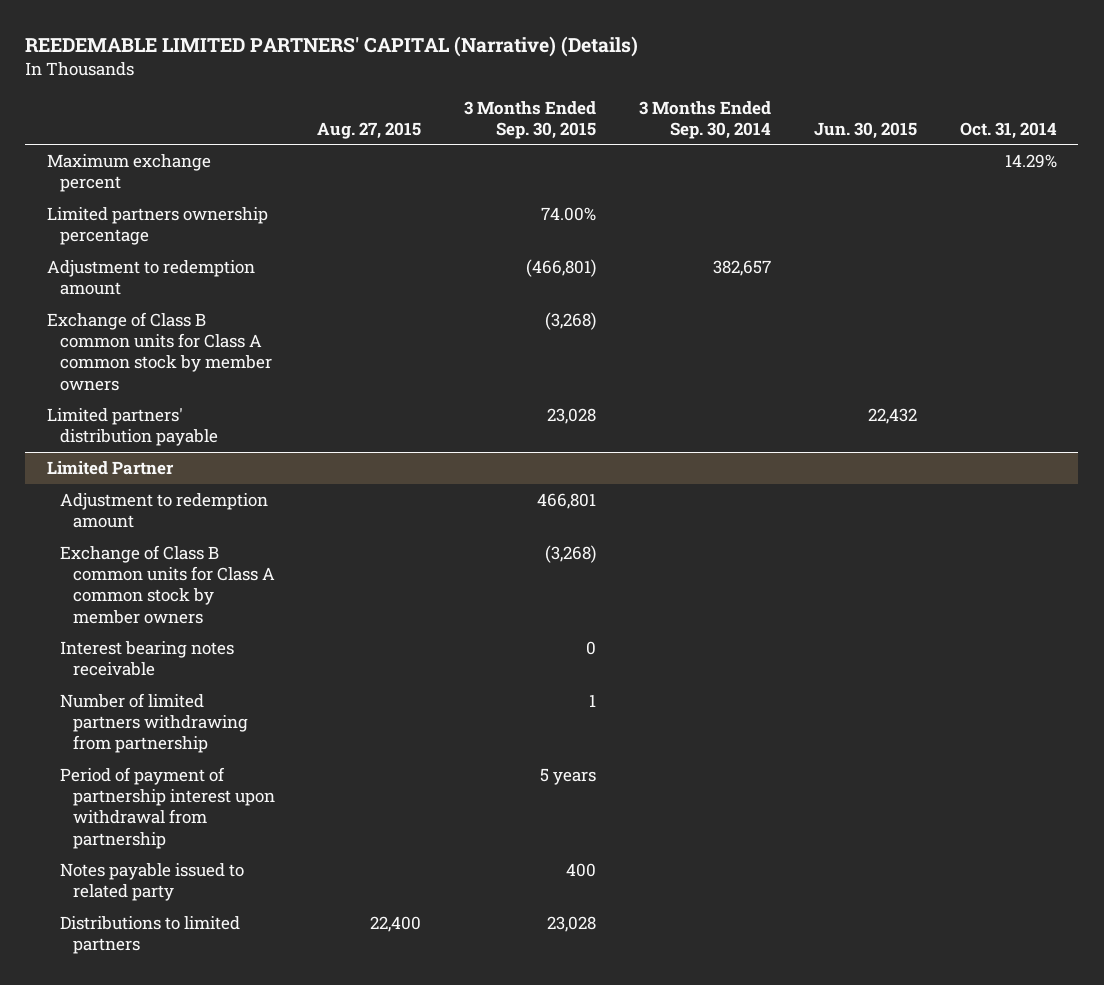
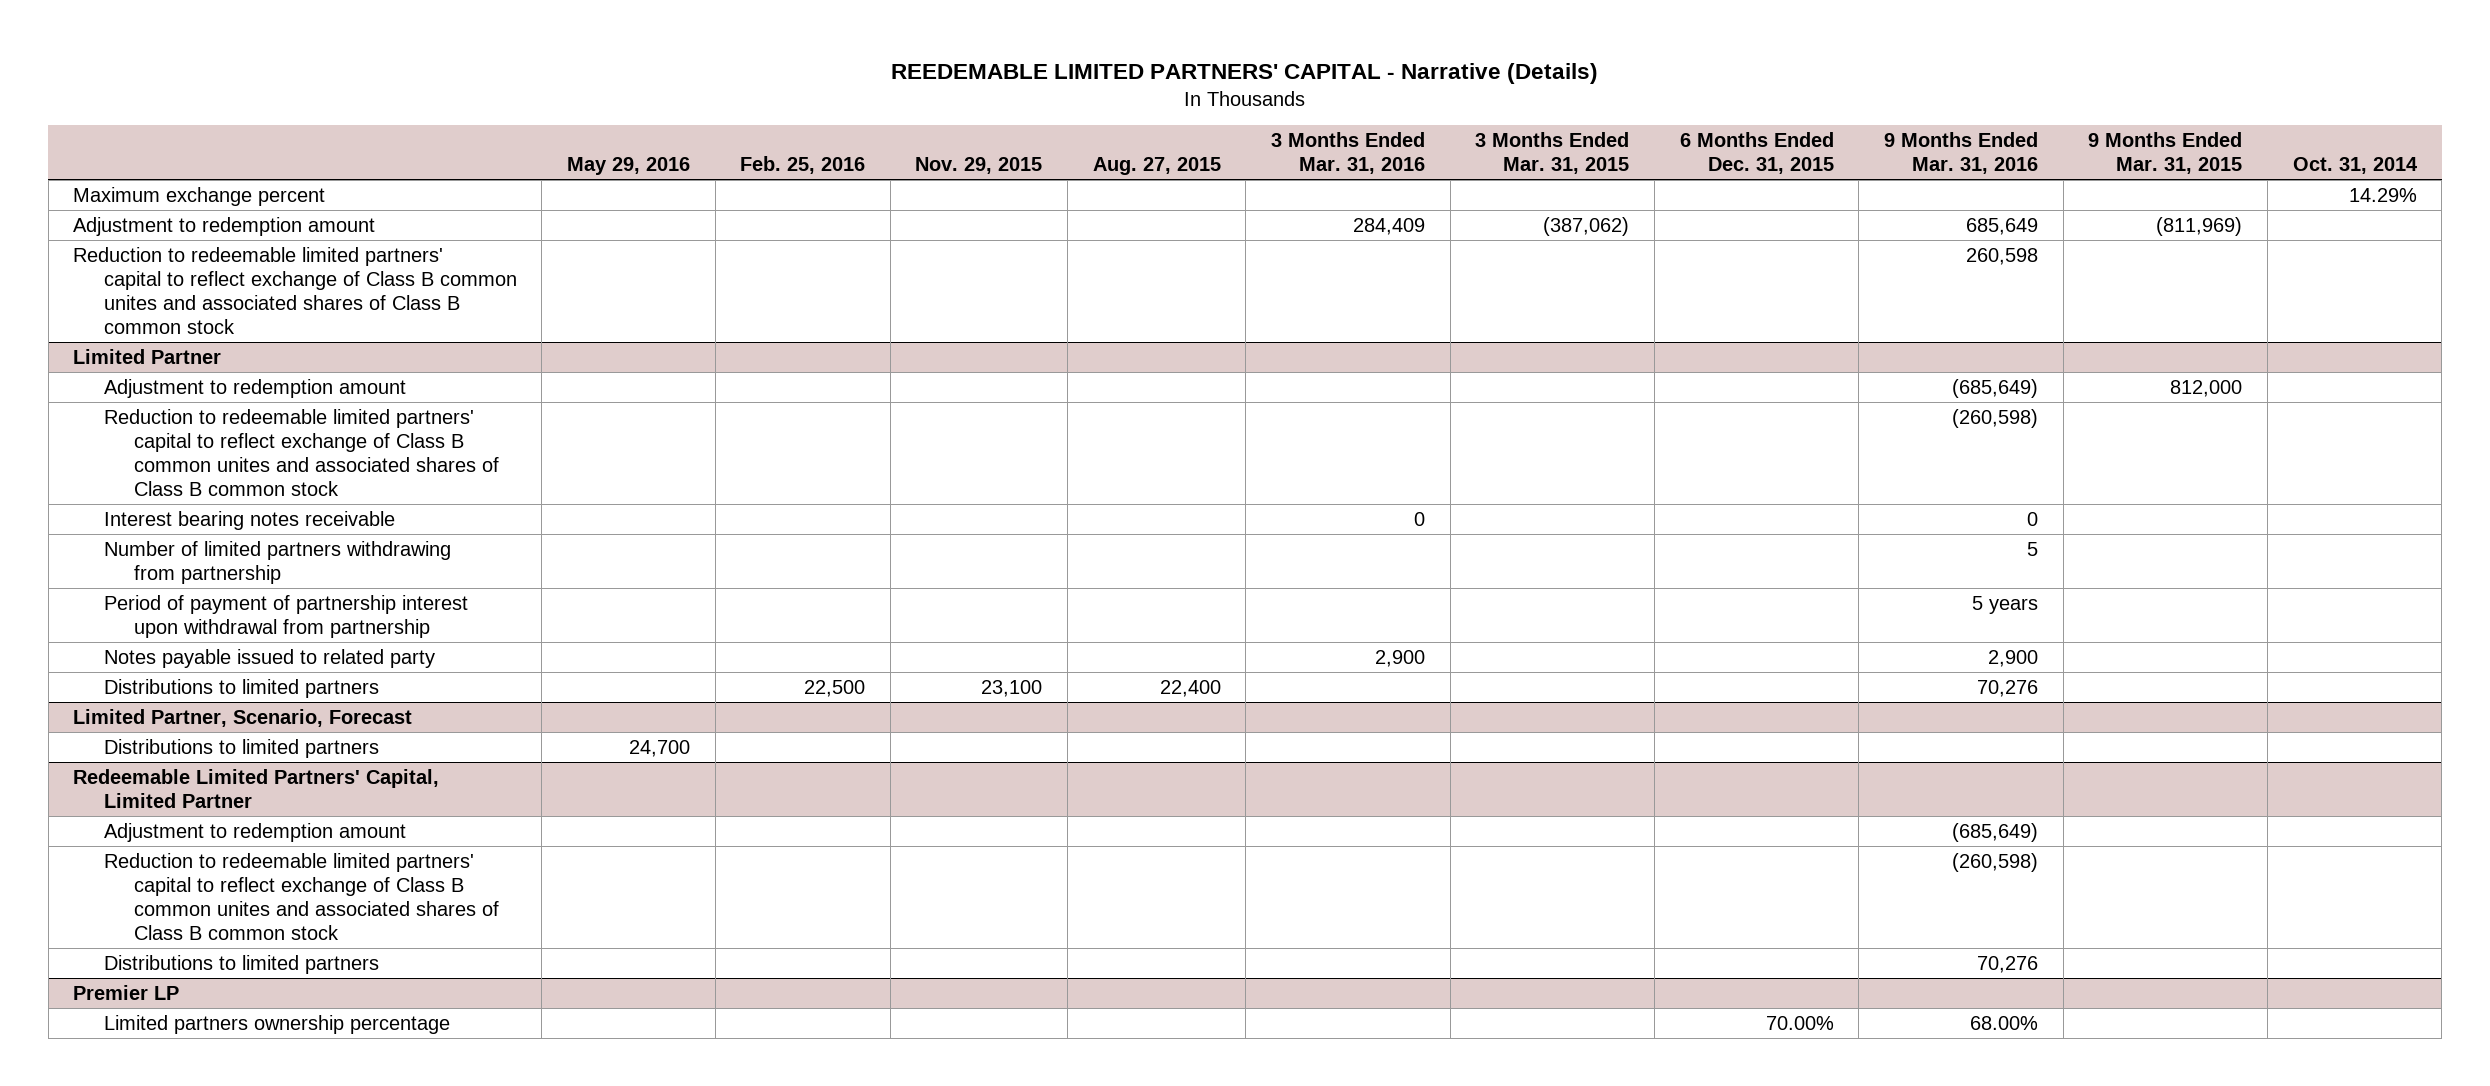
[25,35,639,57] REEDEMABLE LIMITED PARTNERS' CAPITAL (Narrative) (Details) -> [890,62,1598,84] REEDEMABLE LIMITED PARTNERS' CAPITAL - Narrative (Details)
[464,100,597,139] 3 Months Ended Sep. 30, 2015 -> none
[639,100,772,139] 3 Months Ended Sep. 30, 2014 -> none
[814,121,918,139] Jun. 30, 2015 -> none
none -> [566,156,690,175] May 29, 2016
none -> [740,155,866,174] Feb. 25, 2016
none -> [915,156,1043,174] Nov. 29, 2015
none -> [1271,132,1426,174] 3 Months Ended Mar. 31, 2016
none -> [1475,132,1630,174] 3 Months Ended Mar. 31, 2015
none -> [1679,132,1834,174] 6 Months Ended Dec. 31, 2015
none -> [1883,132,2038,174] 9 Months Ended Mar. 31, 2016
none -> [2088,132,2243,174] 9 Months Ended Mar. 31, 2015
[46,206,268,246] Limited partners ownership percentage -> none
[46,407,218,447] Limited partners' distribution payable -> none
[46,311,272,391] Exchange of Class B common units for Class A common stock by member owners -> [73,246,517,334] Reduction to redeemable limited partners' capital to reflect exchange of Class B common unites and associated shares of Class B common stock
[59,544,275,624] Exchange of Class B common units for Class A common stock by member owners -> [103,408,499,496] Reduction to redeemable limited partners' capital to reflect exchange of Class B common unites and associated shares of Class B common stock
none -> [73,708,413,727] Limited Partner, Scenario, Forecast
none -> [103,738,379,758] Distributions to limited partners
none -> [73,768,440,808] Redeemable Limited Partners' Capital, Limited Partner
none -> [103,822,406,842] Adjustment to redemption amount
none -> [103,852,499,940] Reduction to redeemable limited partners' capital to reflect exchange of Class B common unites and associated shares of Class B common stock
none -> [103,954,379,974] Distributions to limited partners
none -> [73,984,180,1000] Premier LP
none -> [103,1014,450,1034] Limited partners ownership percentage

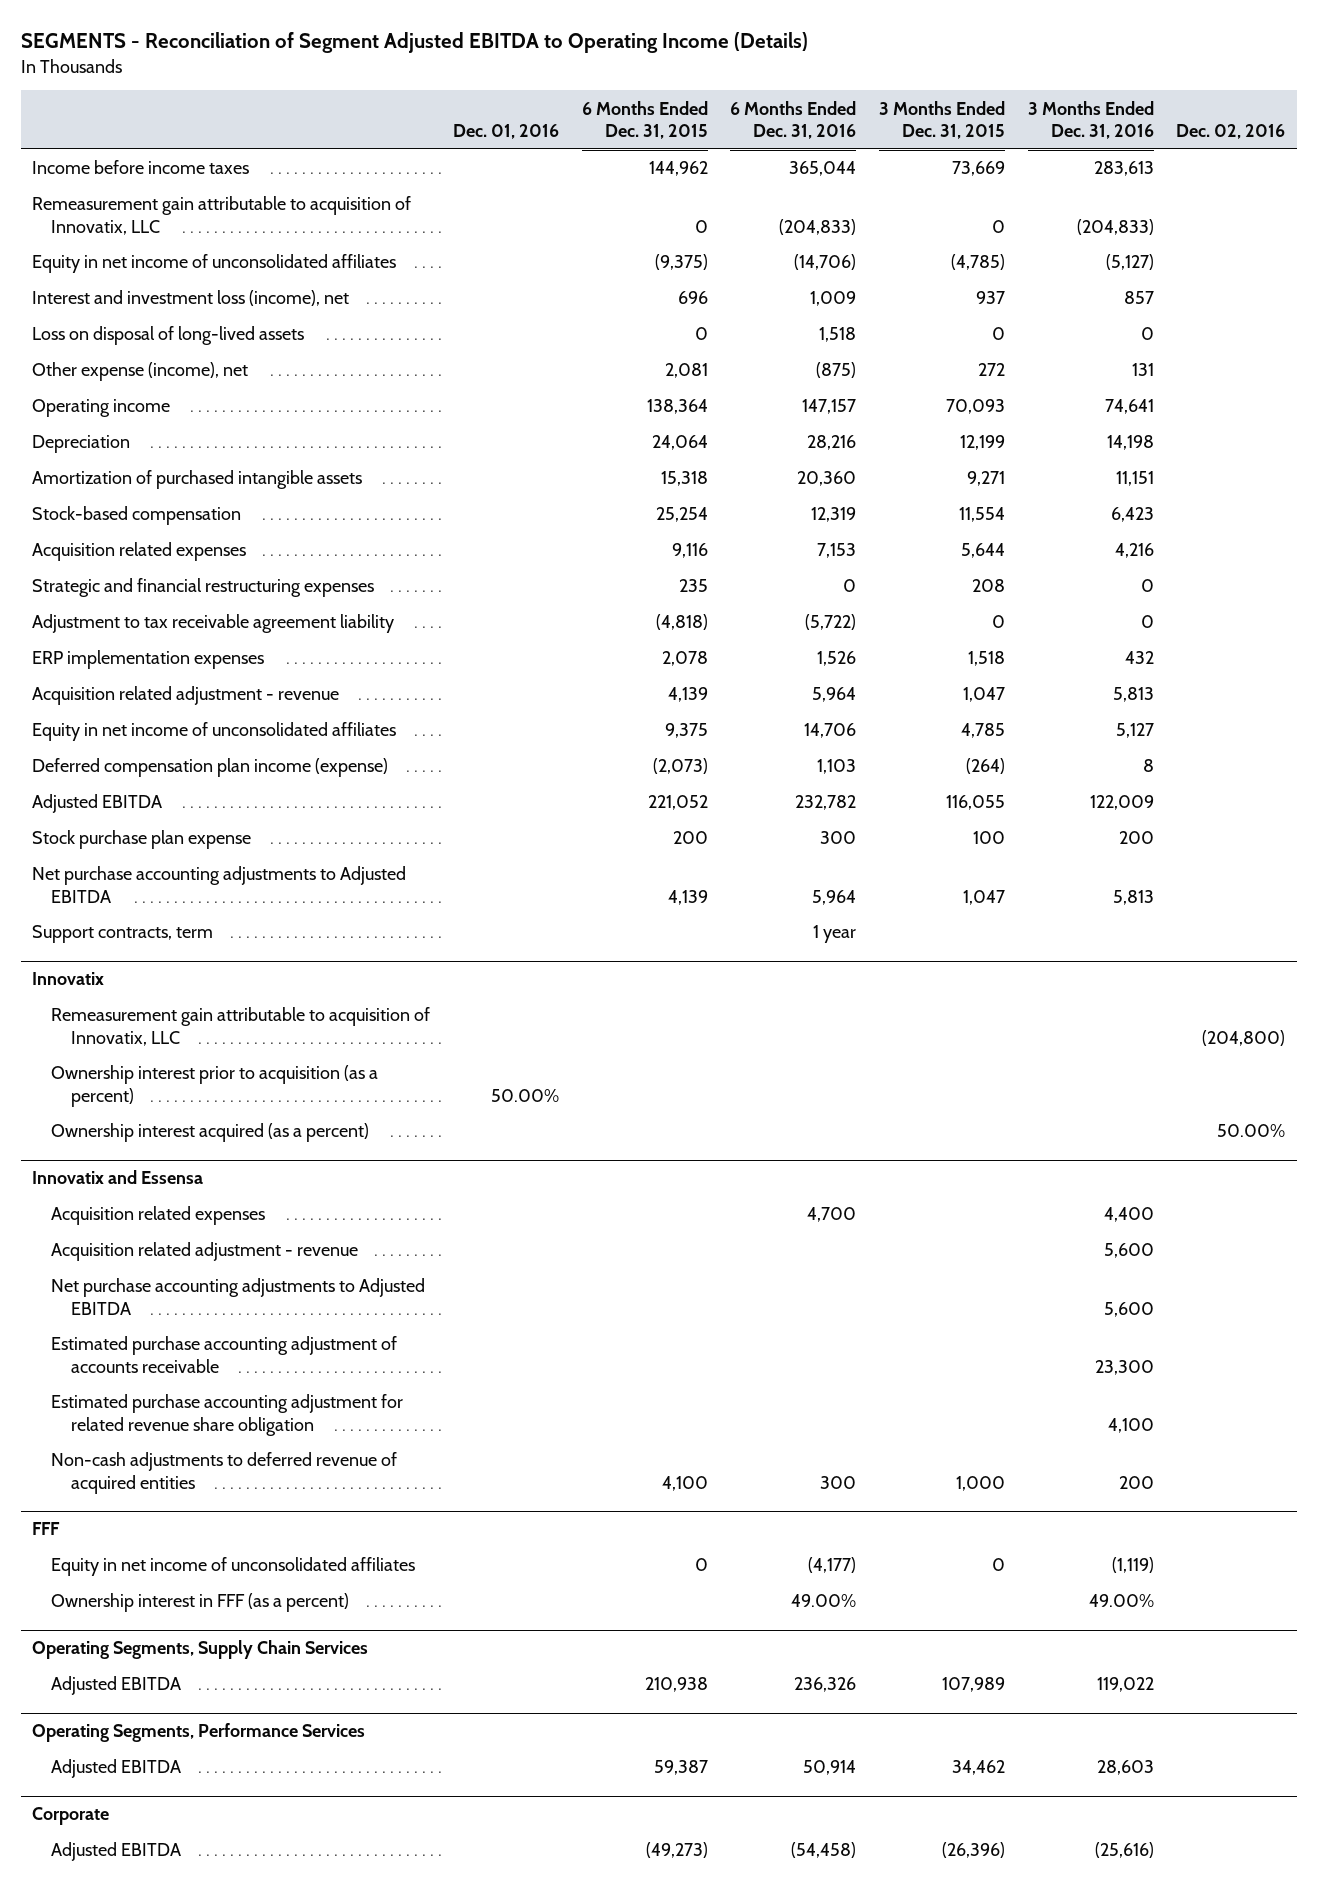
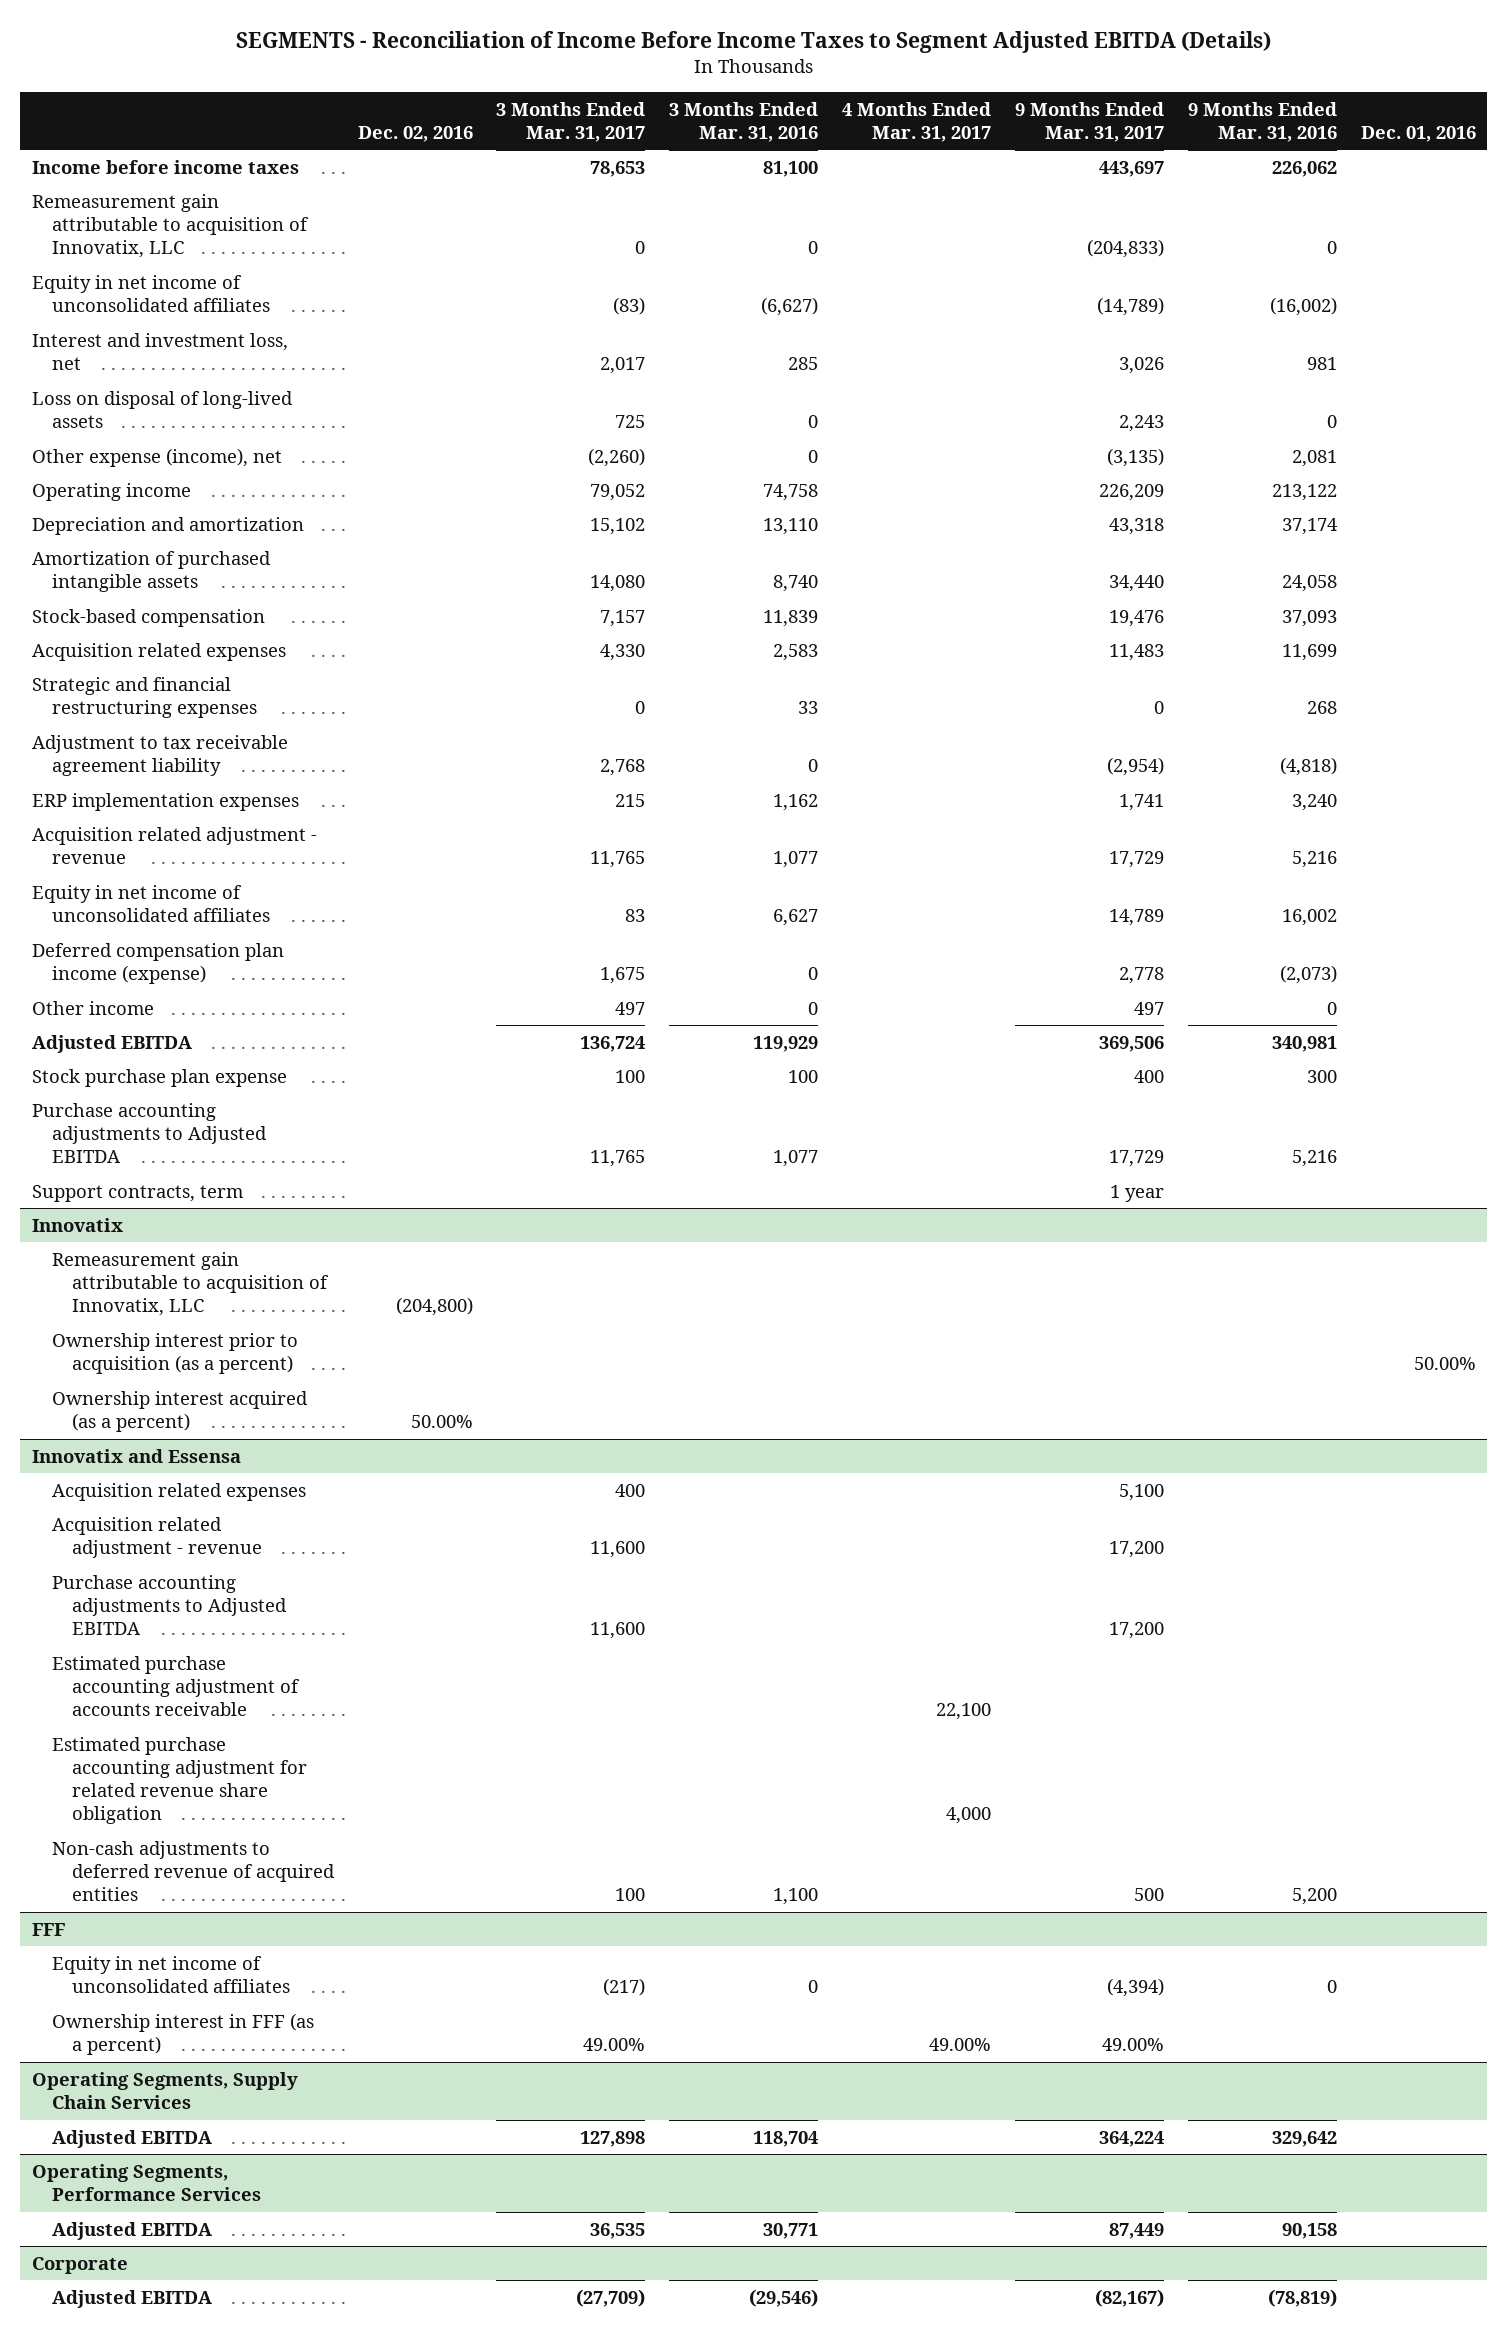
[20,32,808,54] SEGMENTS - Reconciliation of Segment Adjusted EBITDA to Operating Income (Details) -> [235,31,1271,54] SEGMENTS - Reconciliation of Income Before Income Taxes to Segment Adjusted EBITDA (Details)
[581,100,708,139] 6 Months Ended Dec. 31, 2015 -> none
[730,100,857,139] 6 Months Ended Dec. 31, 2016 -> none
[879,100,1006,139] 3 Months Ended Dec. 31, 2015 -> none
[1027,100,1154,139] 3 Months Ended Dec. 31, 2016 -> none
none -> [496,101,646,142] 3 Months Ended Mar. 31, 2017
none -> [669,101,819,142] 3 Months Ended Mar. 31, 2016
none -> [842,101,992,142] 4 Months Ended Mar. 31, 2017
none -> [1014,101,1164,142] 9 Months Ended Mar. 31, 2017
none -> [1187,101,1337,142] 9 Months Ended Mar. 31, 2016
[31,290,349,307] Interest and investment loss (income), net -> [31,332,288,371] Interest and investment loss, net
[31,435,130,454] Depreciation -> [31,516,304,535] Depreciation and amortization
none -> [31,1000,154,1015] Other income
[31,866,406,903] Net purchase accounting adjustments to Adjusted EBITDA -> [31,1102,267,1164] Purchase accounting adjustments to Adjusted EBITDA
[51,1278,426,1315] Net purchase accounting adjustments to Adjusted EBITDA -> [51,1574,287,1636] Purchase accounting adjustments to Adjusted EBITDA

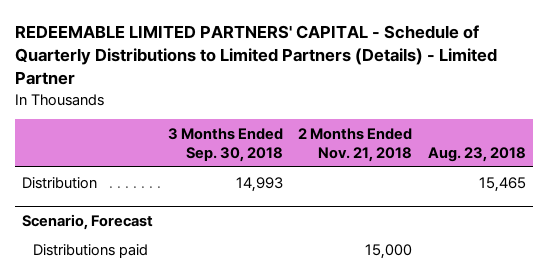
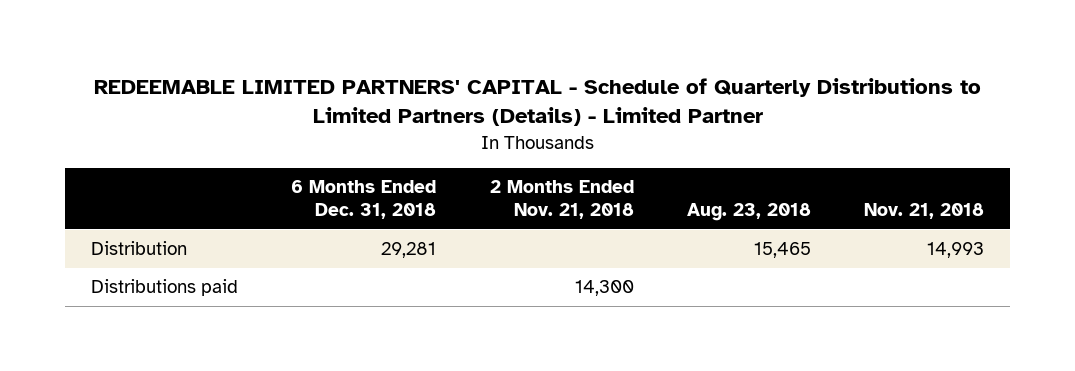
[168,128,284,162] 3 Months Ended Sep. 30, 2018 -> none
none -> [291,180,437,220] 6 Months Ended Dec. 31, 2018
none -> [863,203,984,220] Nov. 21, 2018
[22,214,154,231] Scenario, Forecast -> none
[33,243,149,258] Distributions paid -> none
none -> [91,279,239,297] Distributions paid

